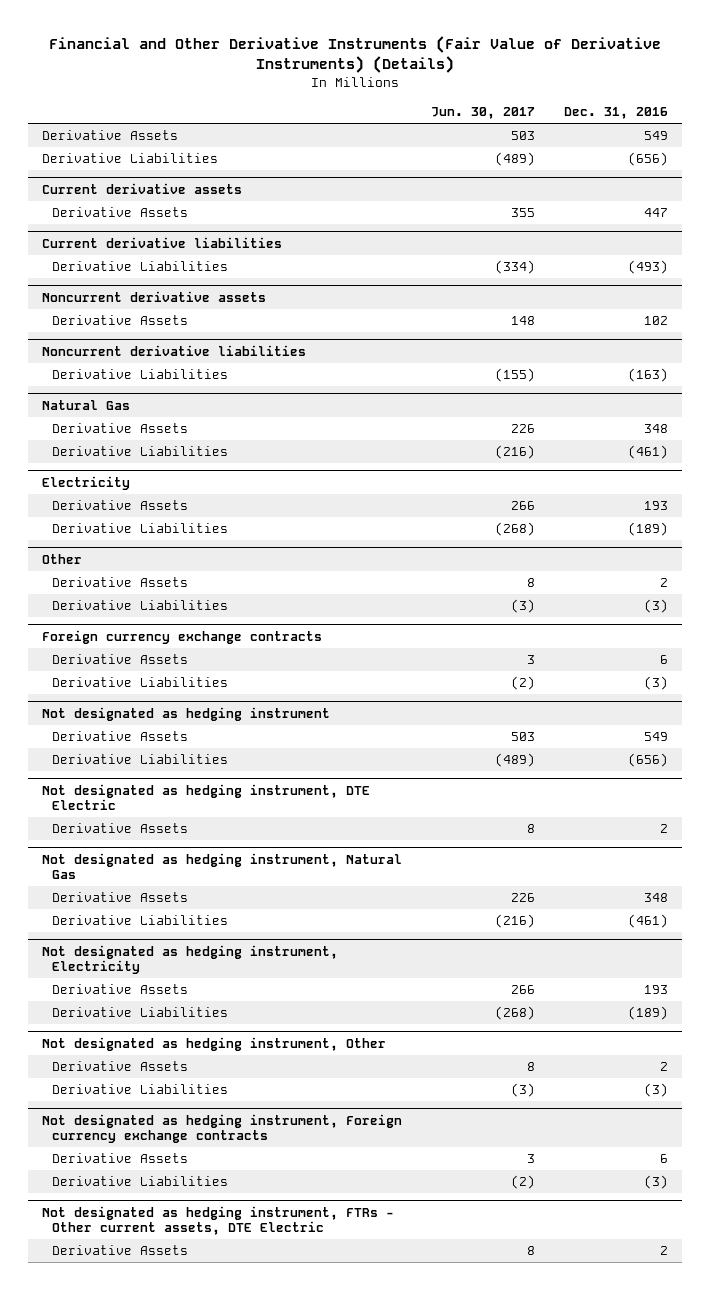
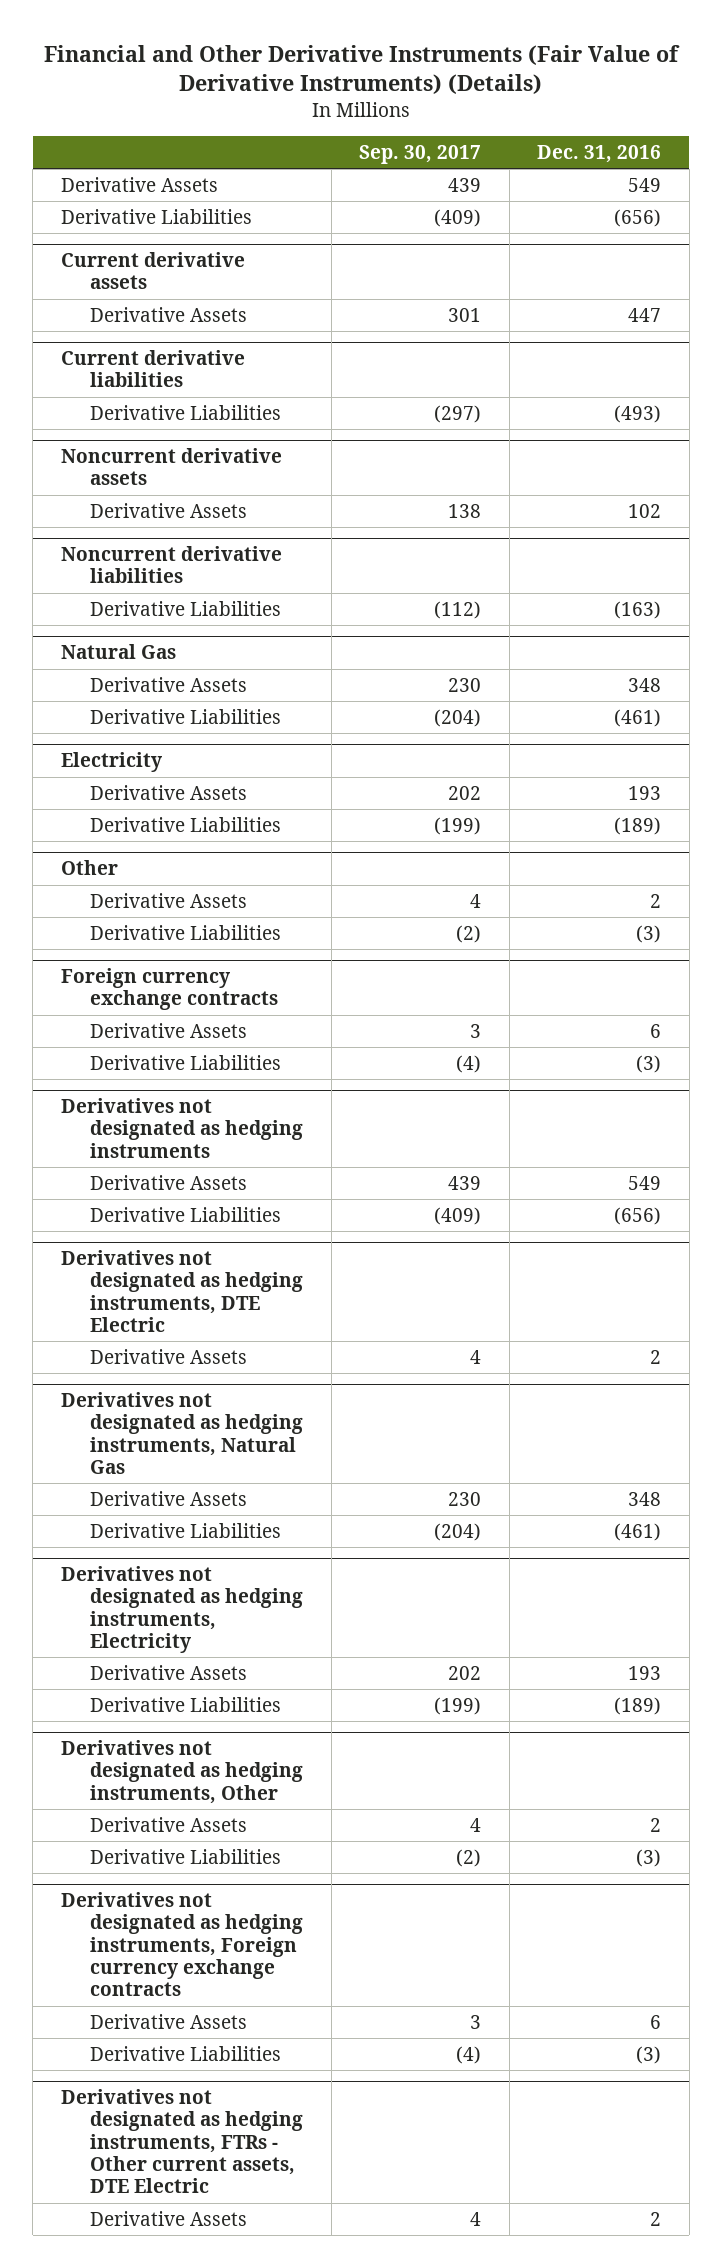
[430,107,535,120] Jun. 30, 2017 -> none
none -> [359,144,482,164] Sep. 30, 2017
[42,706,331,721] Not designated as hedging instrument -> [60,1098,304,1158] Derivatives not designated as hedging instruments
[42,783,371,811] Not designated as hedging instrument, DTE Electric -> [60,1250,304,1332] Derivatives not designated as hedging instruments, DTE Electric
[42,852,403,880] Not designated as hedging instrument, Natural Gas -> [60,1392,304,1474] Derivatives not designated as hedging instruments, Natural Gas
[42,944,339,975] Not designated as hedging instrument, Electricity -> [60,1566,304,1653] Derivatives not designated as hedging instruments, Electricity
[42,1036,387,1051] Not designated as hedging instrument, Other -> [60,1740,304,1804] Derivatives not designated as hedging instruments, Other
[42,1113,403,1144] Not designated as hedging instrument, Foreign currency exchange contracts -> [60,1892,304,1997] Derivatives not designated as hedging instruments, Foreign currency exchange contracts
[42,1205,395,1236] Not designated as hedging instrument, FTRs - Other current assets, DTE Electric -> [60,2089,304,2194] Derivatives not designated as hedging instruments, FTRs - Other current assets, DTE Electric

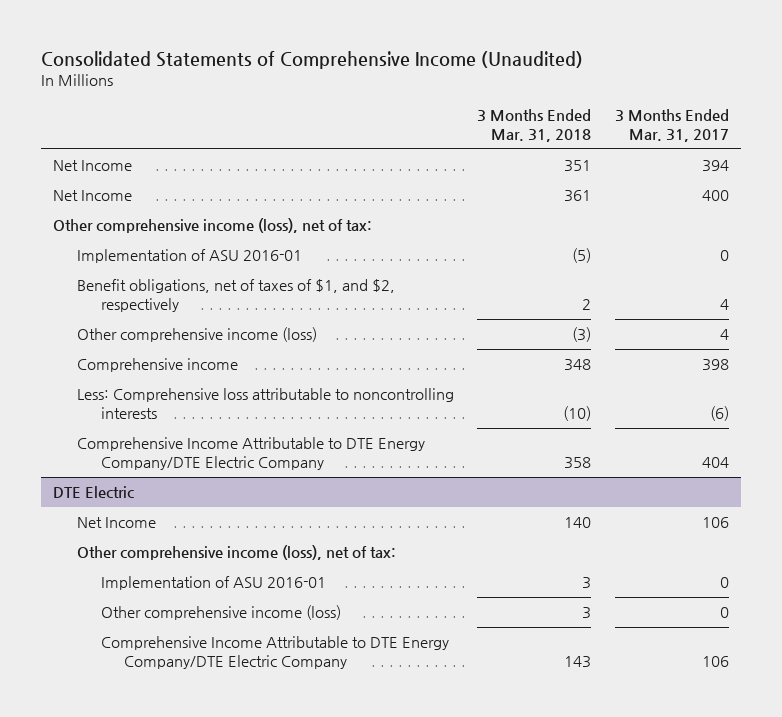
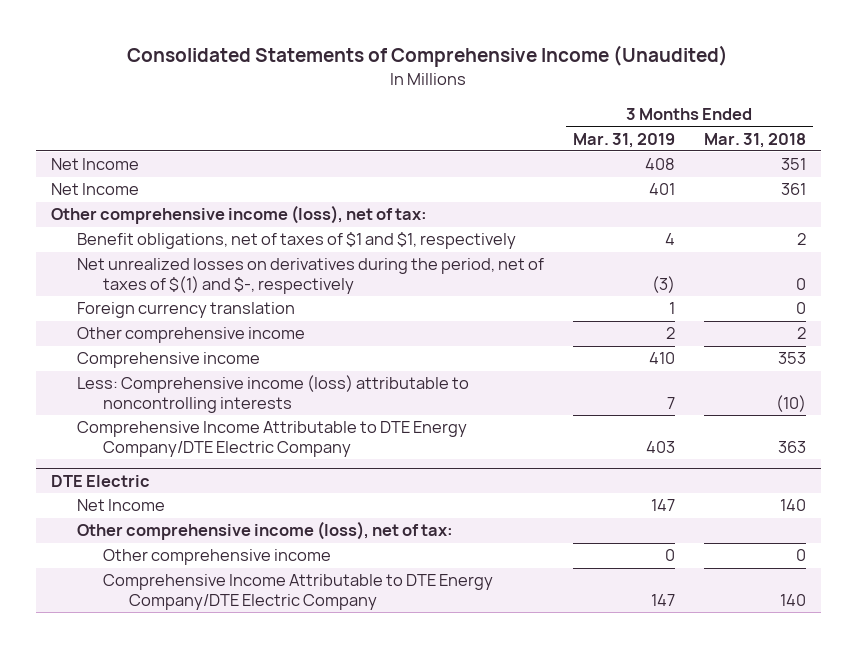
[614,109,729,143] 3 Months Ended Mar. 31, 2017 -> none
none -> [572,132,675,148] Mar. 31, 2019
[76,249,302,264] Implementation of ASU 2016-01 -> none
[76,279,395,313] Benefit obligations, net of taxes of $1, and $2, respectively -> [76,232,516,250] Benefit obligations, net of taxes of $1 and $1, respectively
none -> [76,258,544,294] Net unrealized losses on derivatives during the period, net of taxes of $(1) and $-, respectively
none -> [76,302,295,319] Foreign currency translation
[76,327,317,343] Other comprehensive income (loss) -> [76,327,305,344] Other comprehensive income
[572,327,592,343] (3) -> [797,327,807,340] 2
[564,359,592,372] 348 -> [778,352,807,365] 353
[76,388,454,420] Less: Comprehensive loss attributable to noncontrolling interests -> [76,375,469,413] Less: Comprehensive income (loss) attributable to noncontrolling interests
[564,457,592,470] 358 -> [778,440,807,453] 363
[100,576,326,591] Implementation of ASU 2016-01 -> none
[100,605,341,621] Other comprehensive income (loss) -> [102,549,331,566] Other comprehensive income
[582,607,592,620] 3 -> [796,549,807,562] 0
[564,656,592,669] 143 -> [780,593,807,606] 140

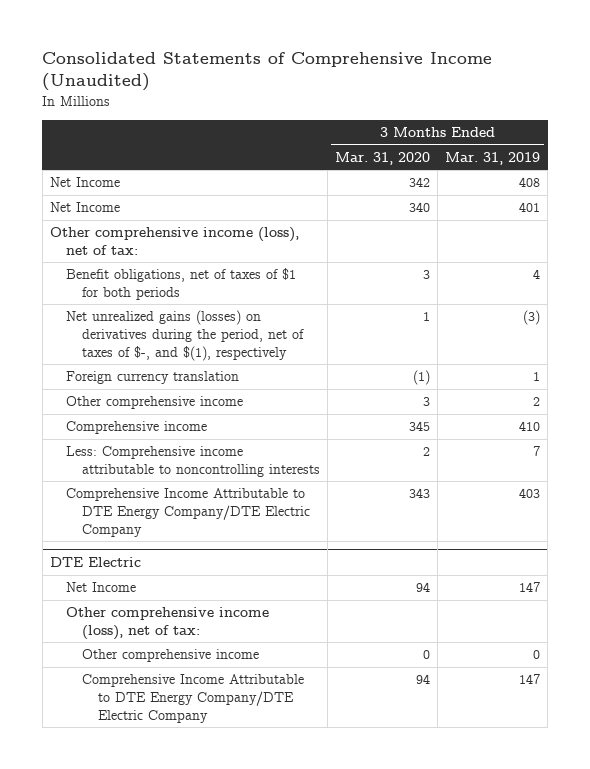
[704,132,807,148] Mar. 31, 2018 -> none
none -> [335,151,431,165] Mar. 31, 2020
[76,232,516,250] Benefit obligations, net of taxes of $1 and $1, respectively -> [65,268,296,301] Benefit obligations, net of taxes of $1 for both periods
[76,258,544,294] Net unrealized losses on derivatives during the period, net of taxes of $(1) and $-, respectively -> [65,310,305,361] Net unrealized gains (losses) on derivatives during the period, net of taxes of $-, and $(1), respectively
[76,375,469,413] Less: Comprehensive income (loss) attributable to noncontrolling interests -> [65,446,321,478] Less: Comprehensive income attributable to noncontrolling interests

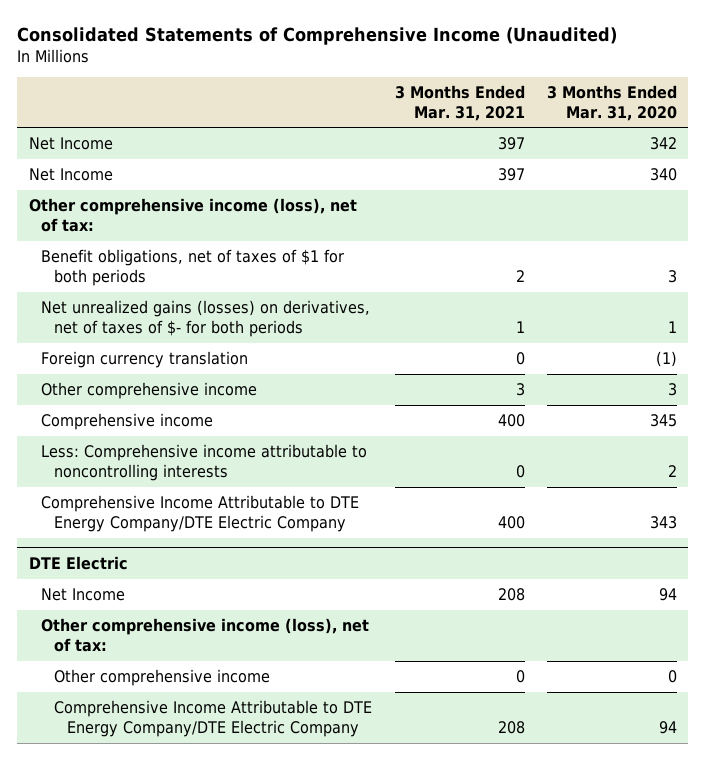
[445,151,541,165] Mar. 31, 2019 -> none
none -> [394,84,525,121] 3 Months Ended Mar. 31, 2021
[65,310,305,361] Net unrealized gains (losses) on derivatives during the period, net of taxes of $-, and $(1), respectively -> [41,299,371,337] Net unrealized gains (losses) on derivatives, net of taxes of $- for both periods

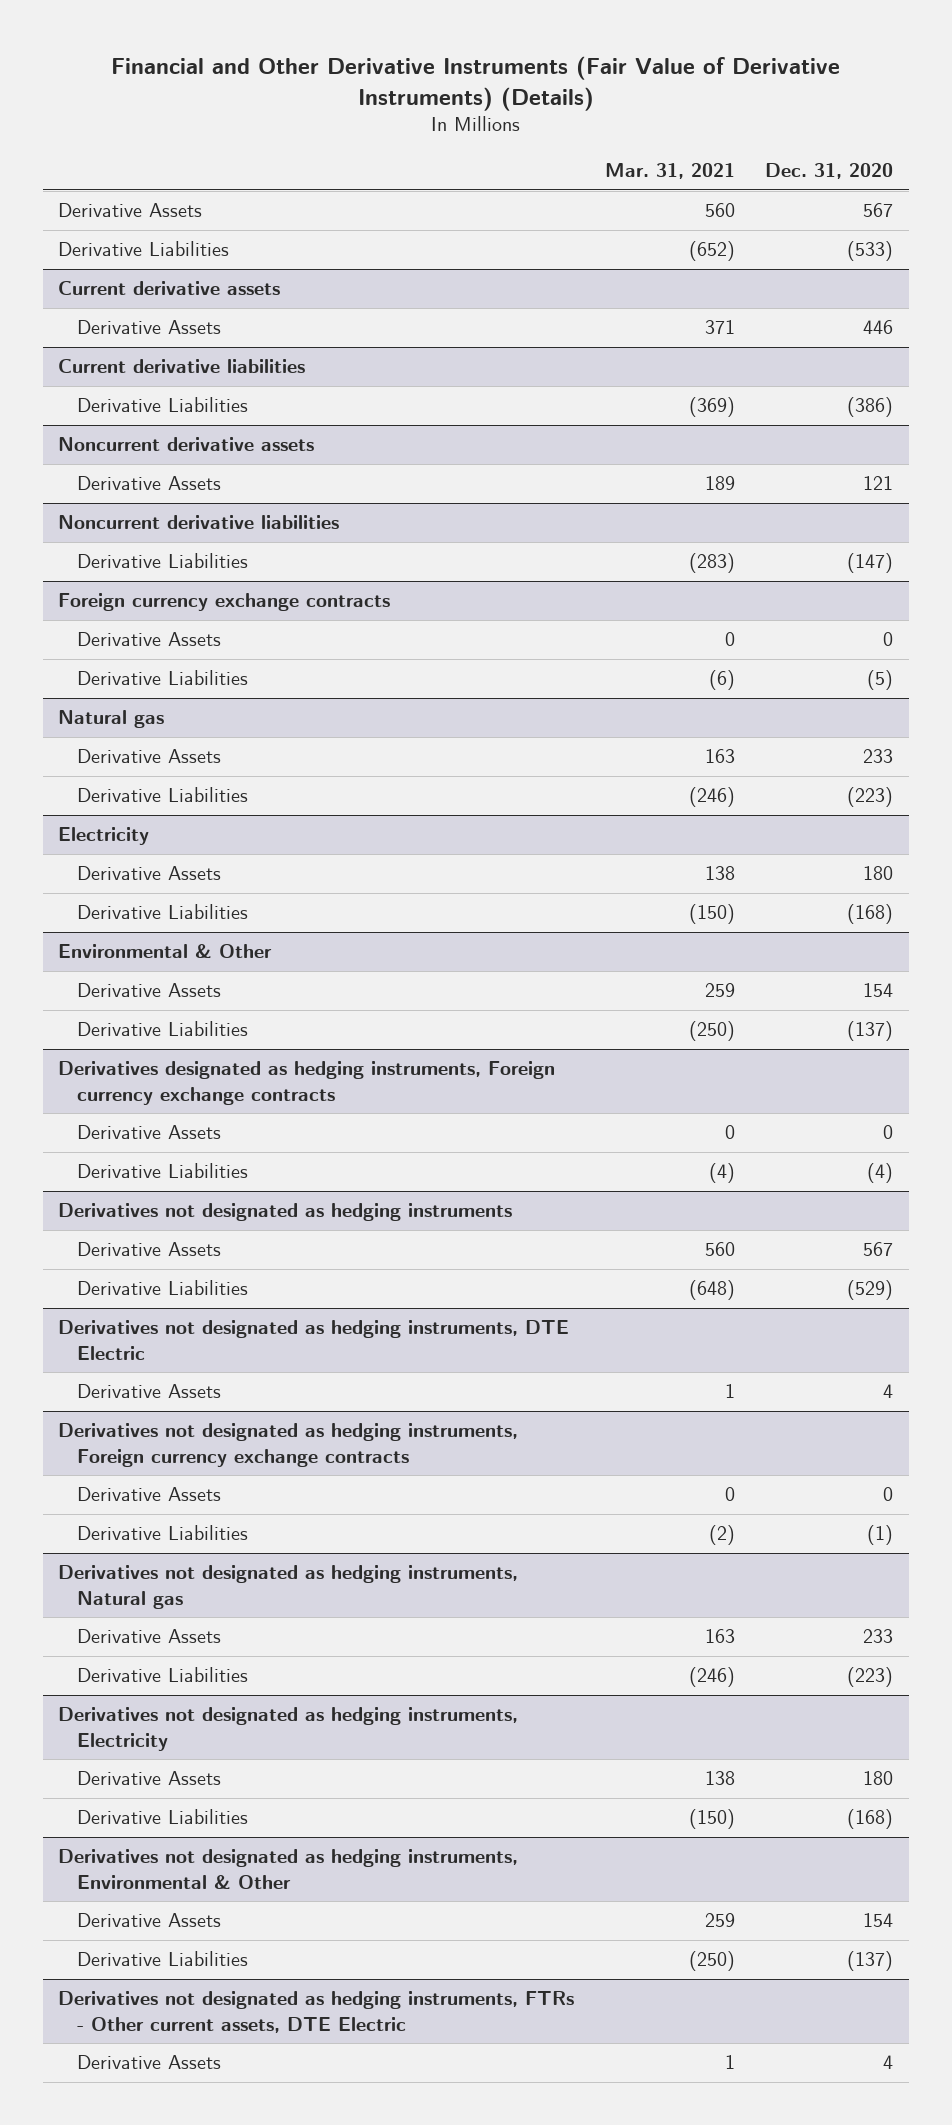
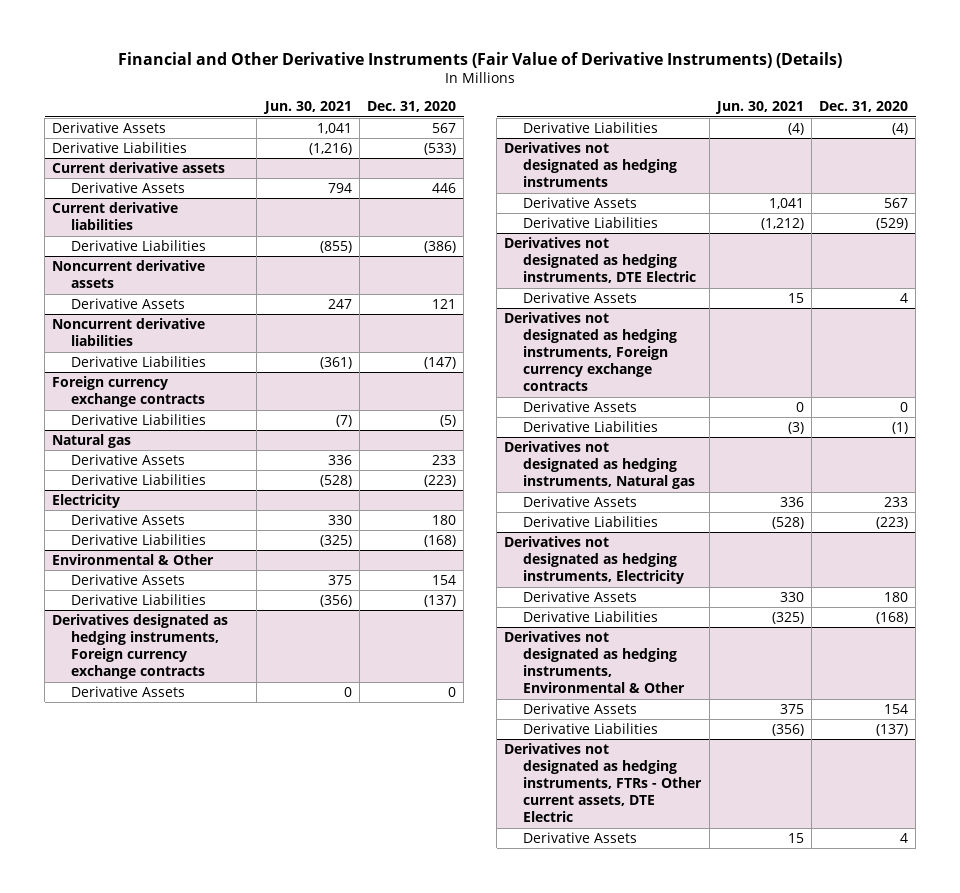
[604,163,735,180] Mar. 31, 2021 -> none
none -> [262,101,352,115] Jun. 30, 2021
[76,632,221,647] Derivative Assets -> none

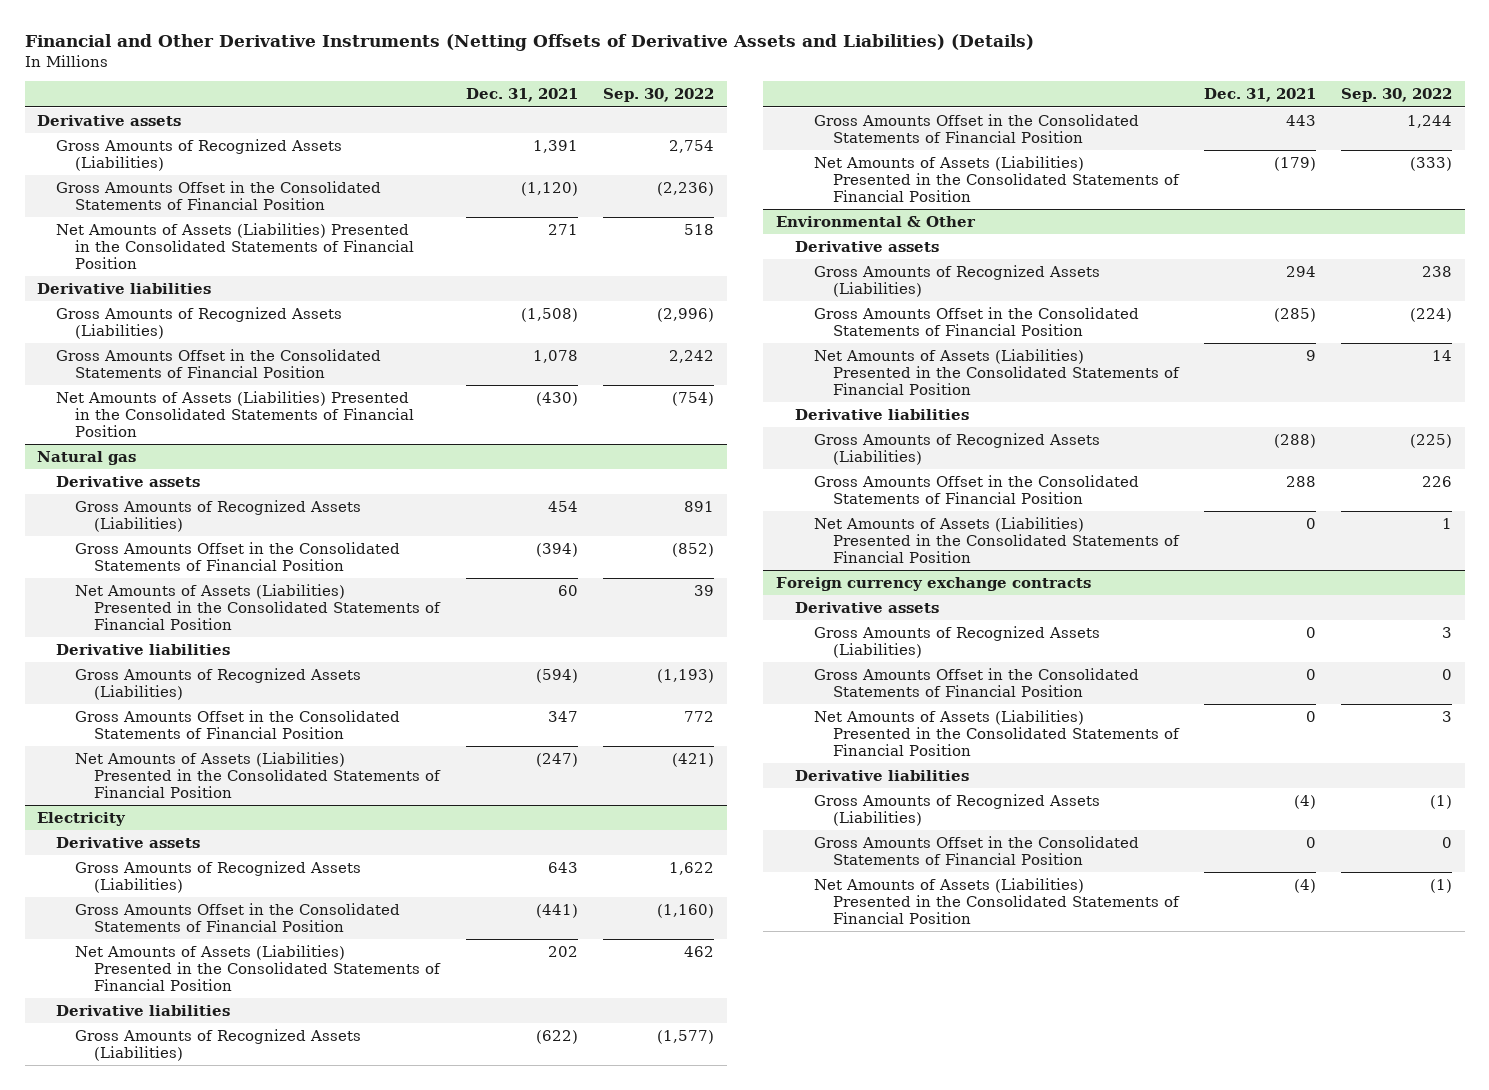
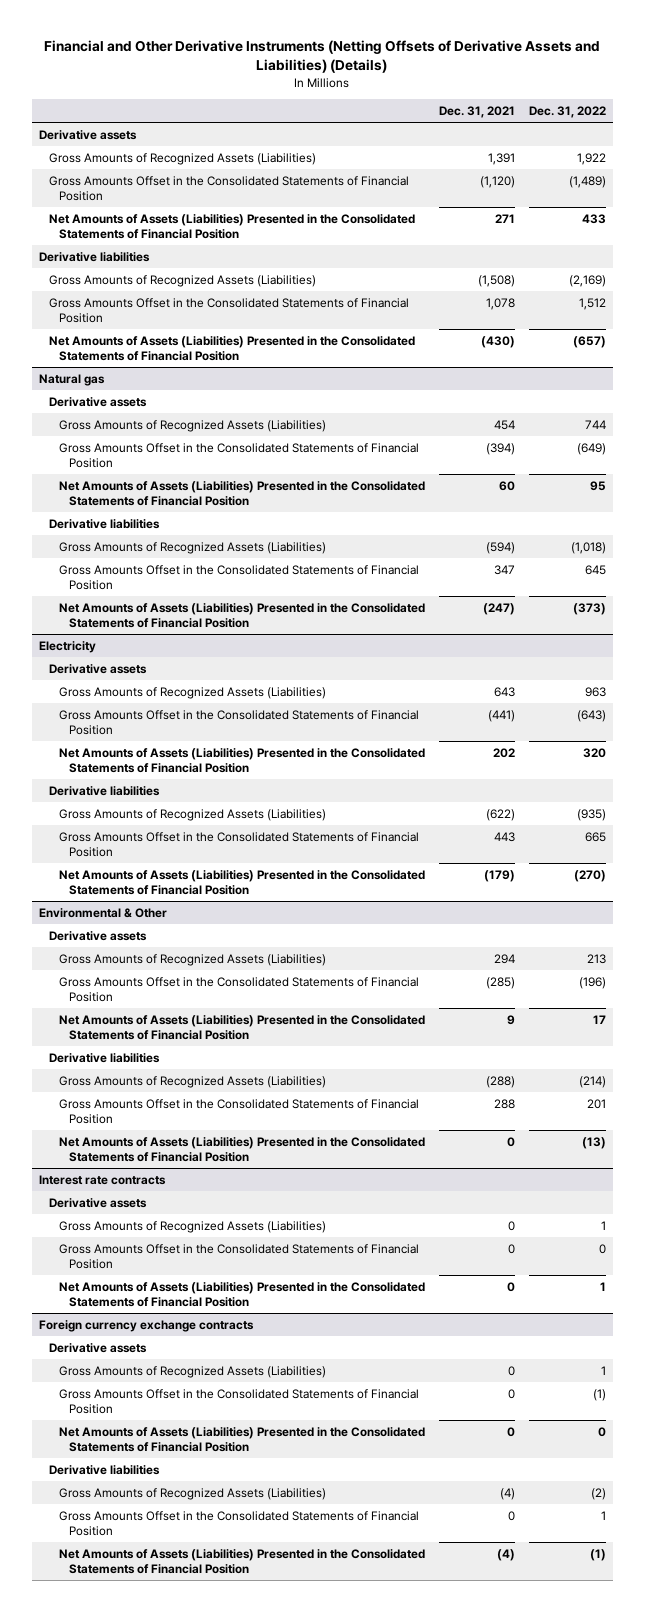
[602,88,714,103] Sep. 30, 2022 -> none
none -> [528,105,606,118] Dec. 31, 2022
none -> [38,1175,166,1186] Interest rate contracts
none -> [48,1198,147,1209] Derivative assets
none -> [59,1221,327,1234] Gross Amounts of Recognized Assets (Liabilities)
none -> [59,1244,420,1269] Gross Amounts Offset in the Consolidated Statements of Financial Position
none -> [59,1282,426,1307] Net Amounts of Assets (Liabilities) Presented in the Consolidated Statements of Financial Position

